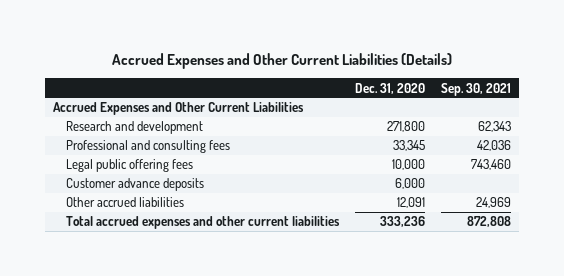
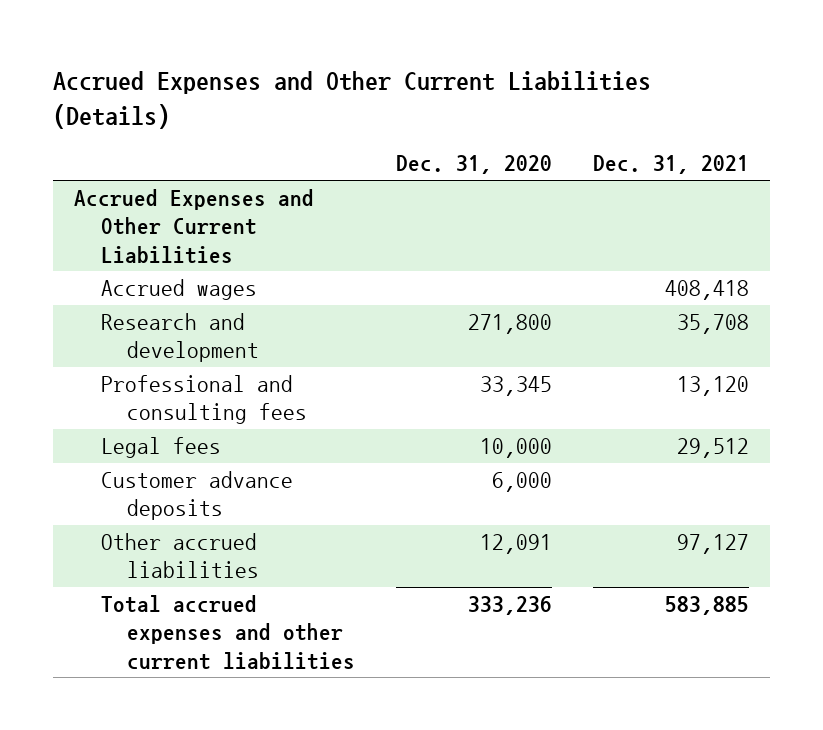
[441,82,512,96] Sep. 30, 2021 -> none
none -> [593,155,750,175] Dec. 31, 2021
none -> [100,279,257,301] Accrued wages
[65,159,193,173] Legal public offering fees -> [100,437,221,459] Legal fees

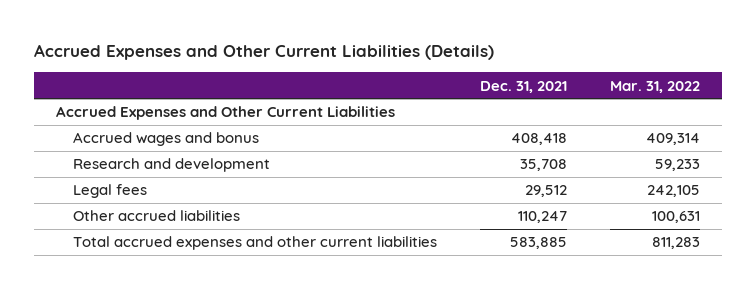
[396,155,553,175] Dec. 31, 2020 -> none
none -> [610,80,701,93] Mar. 31, 2022
[100,279,257,301] Accrued wages -> [73,132,260,147] Accrued wages and bonus
[100,375,308,425] Professional and consulting fees -> none
[100,471,293,521] Customer advance deposits -> none
[677,534,750,555] 97,127 -> [518,211,568,224] 110,247

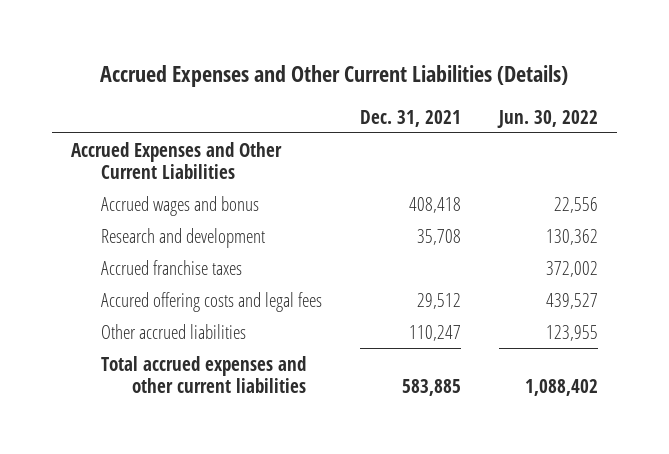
[610,80,701,93] Mar. 31, 2022 -> none
none -> [497,109,599,128] Jun. 30, 2022
none -> [101,259,243,275] Accrued franchise taxes
[73,184,148,199] Legal fees -> [101,291,323,312] Accured offering costs and legal fees

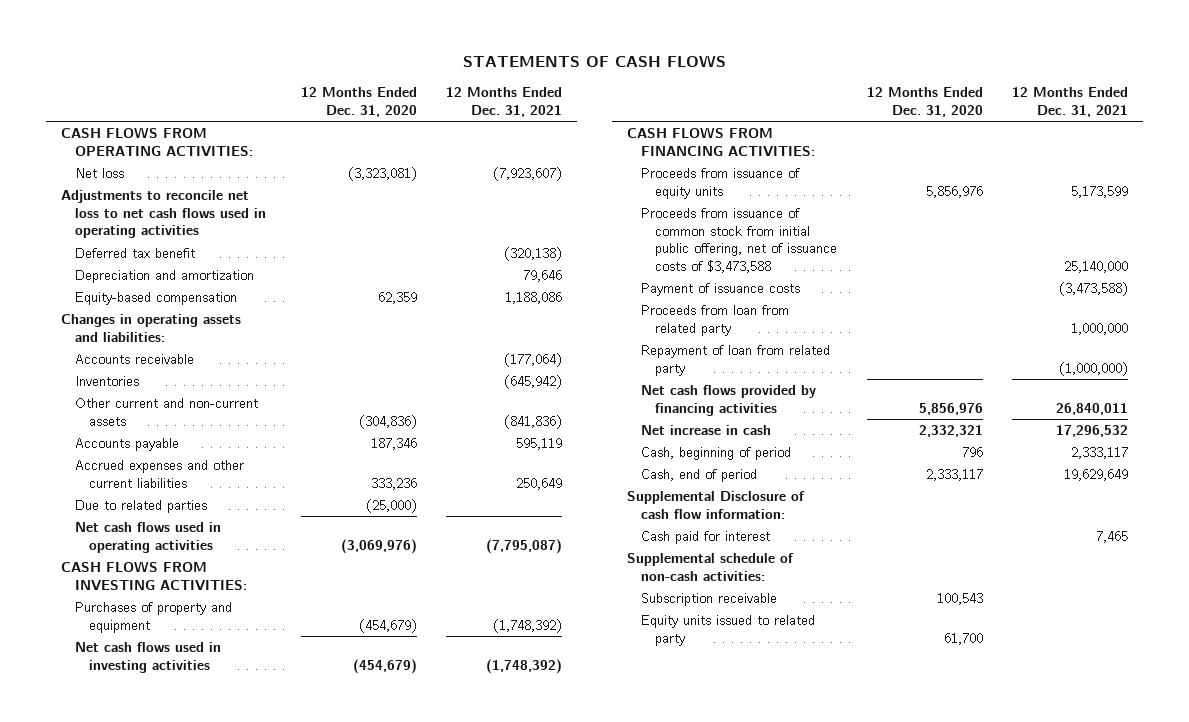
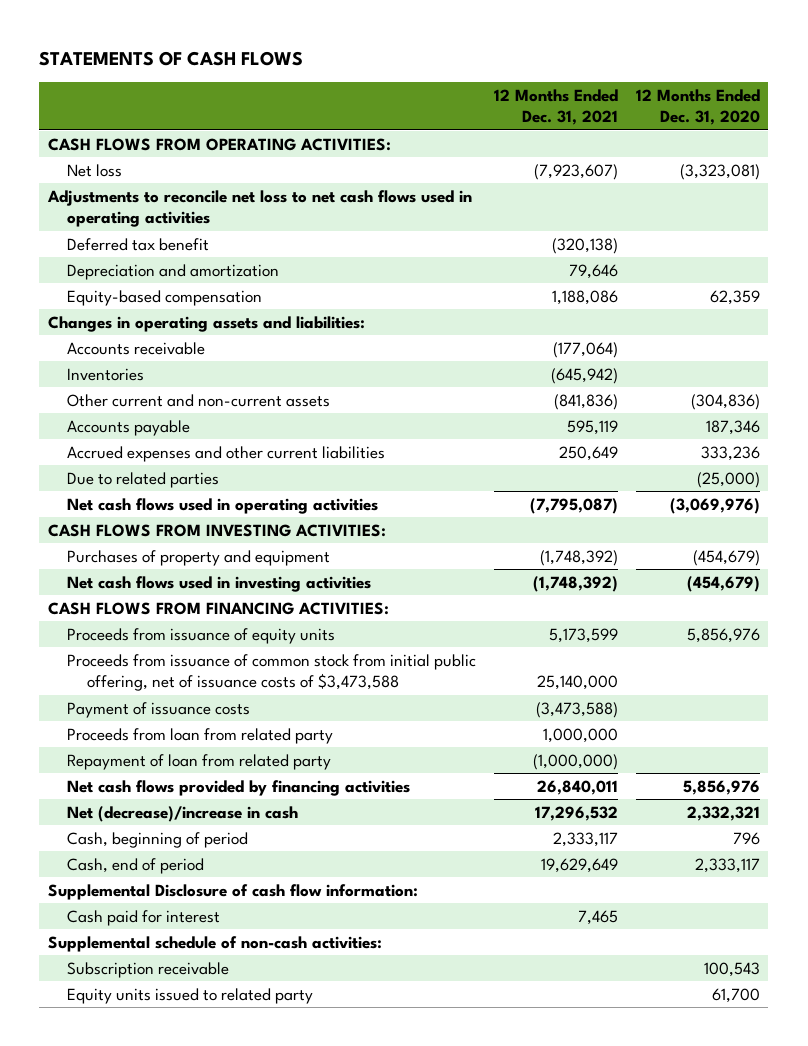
[640,424,771,435] Net increase in cash -> [67,805,299,822] Net (decrease)/increase in cash

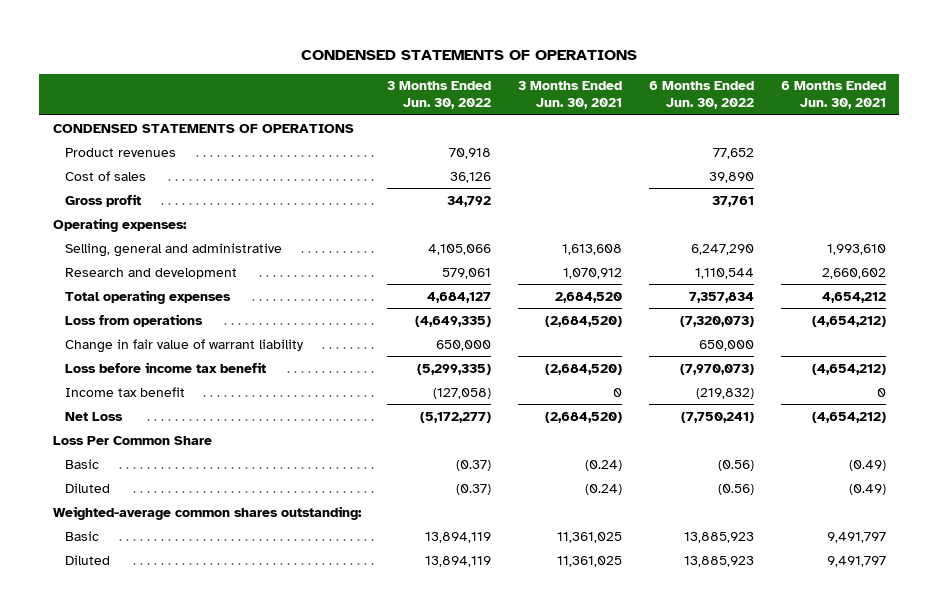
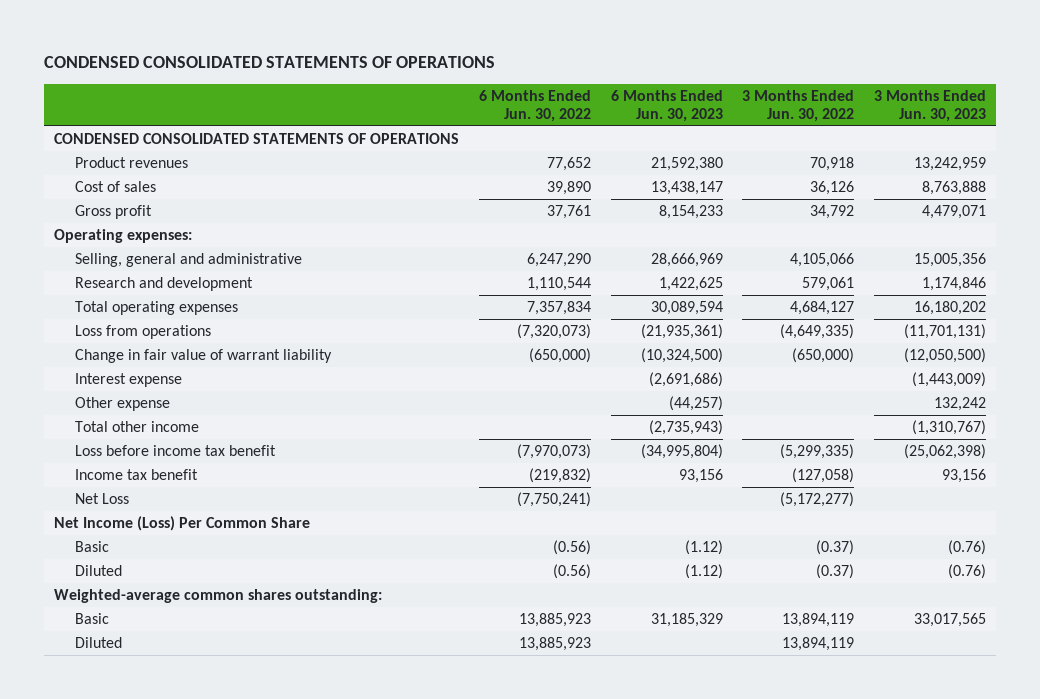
[301,50,638,61] CONDENSED STATEMENTS OF OPERATIONS -> [44,56,496,69] CONDENSED CONSOLIDATED STATEMENTS OF OPERATIONS
[518,81,623,110] 3 Months Ended Jun. 30, 2021 -> none
[780,81,886,110] 6 Months Ended Jun. 30, 2021 -> none
none -> [610,89,723,122] 6 Months Ended Jun. 30, 2023
none -> [874,89,987,122] 3 Months Ended Jun. 30, 2023
[52,123,354,133] CONDENSED STATEMENTS OF OPERATIONS -> [54,133,460,145] CONDENSED CONSOLIDATED STATEMENTS OF OPERATIONS
[436,339,492,351] 650,000 -> [792,348,855,364] (650,000)
[698,339,754,351] 650,000 -> [529,348,592,364] (650,000)
none -> [75,373,183,388] Interest expense
none -> [75,397,171,412] Other expense
none -> [75,421,200,433] Total other income
[52,435,212,445] Loss Per Common Share -> [54,516,311,532] Net Income (Loss) Per Common Share

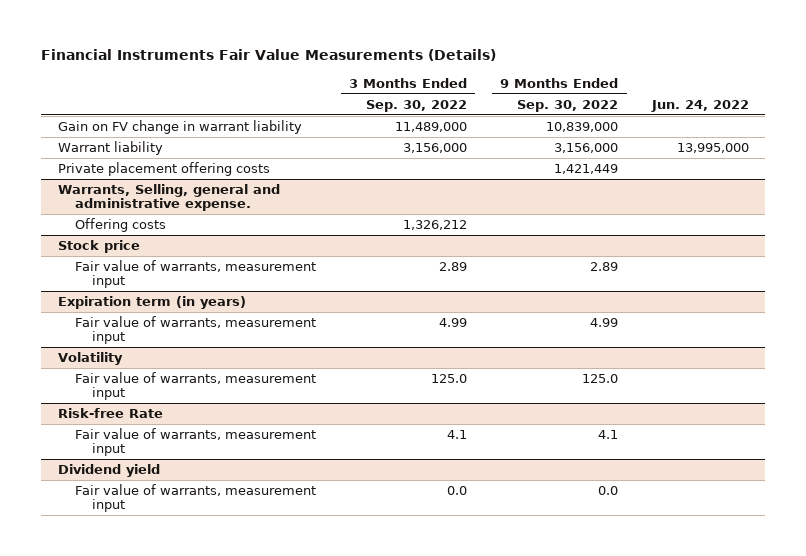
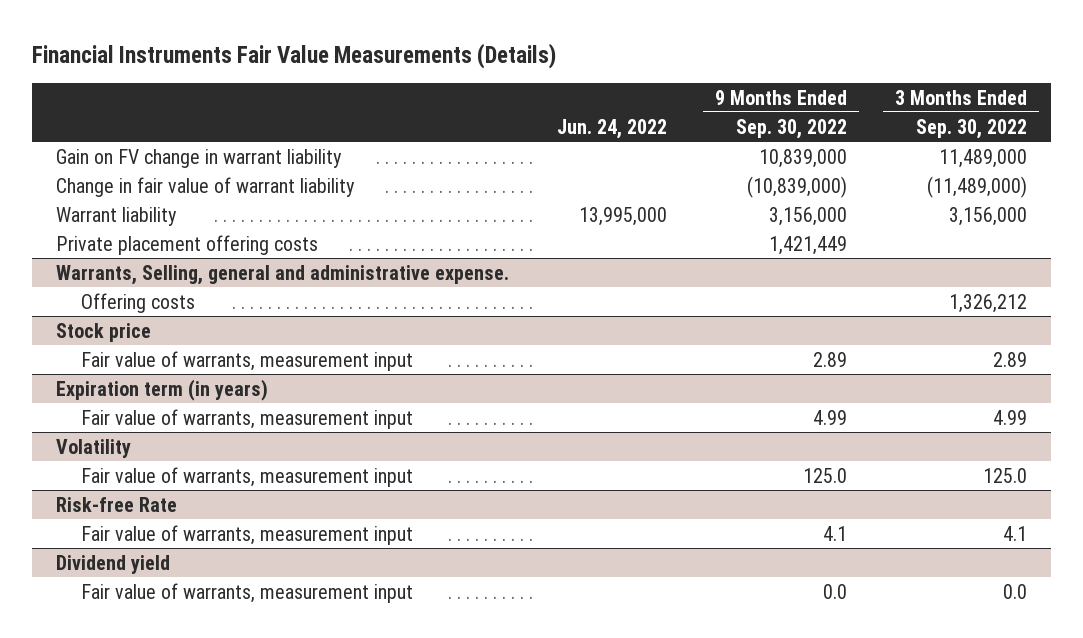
none -> [55,176,355,197] Change in fair value of warrant liability

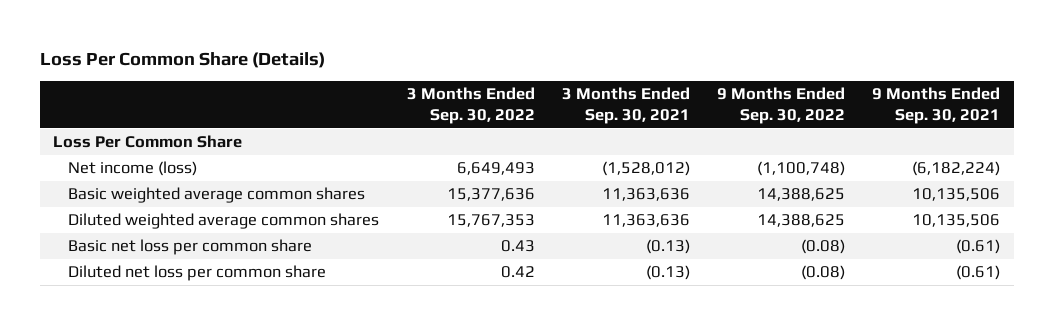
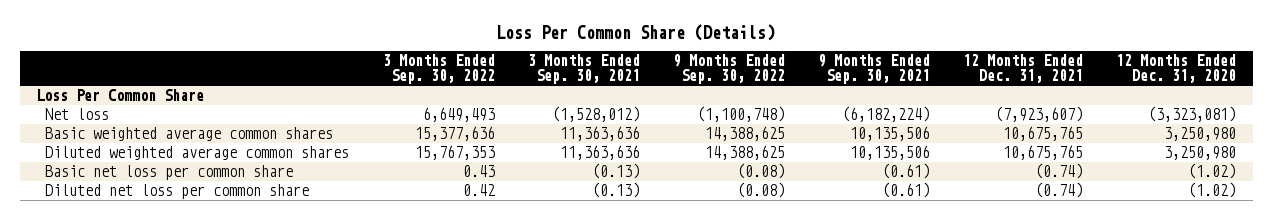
none -> [963,54,1084,84] 12 Months Ended Dec. 31, 2021
none -> [1116,54,1237,84] 12 Months Ended Dec. 31, 2020
[68,161,198,177] Net income (loss) -> [45,108,110,121] Net loss

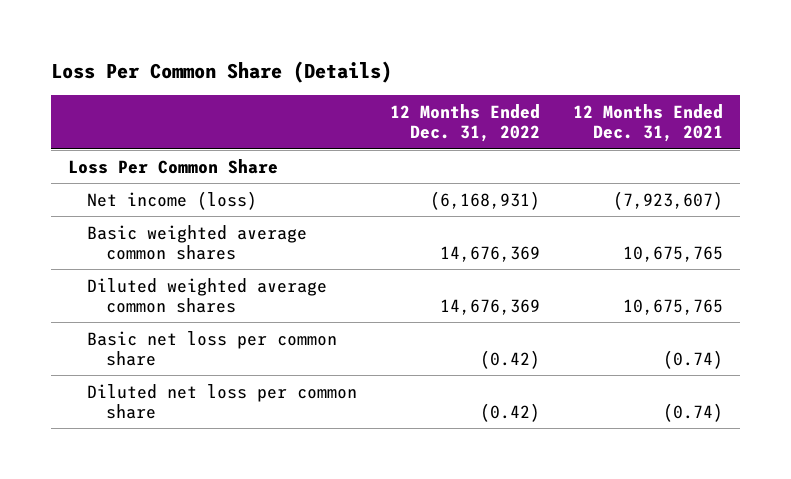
[382,54,495,85] 3 Months Ended Sep. 30, 2022 -> none
[527,54,640,85] 3 Months Ended Sep. 30, 2021 -> none
[672,54,785,85] 9 Months Ended Sep. 30, 2022 -> none
[818,54,931,85] 9 Months Ended Sep. 30, 2021 -> none
[1116,54,1237,84] 12 Months Ended Dec. 31, 2020 -> none
none -> [390,104,541,143] 12 Months Ended Dec. 31, 2022
[45,108,110,121] Net loss -> [87,190,258,210] Net income (loss)

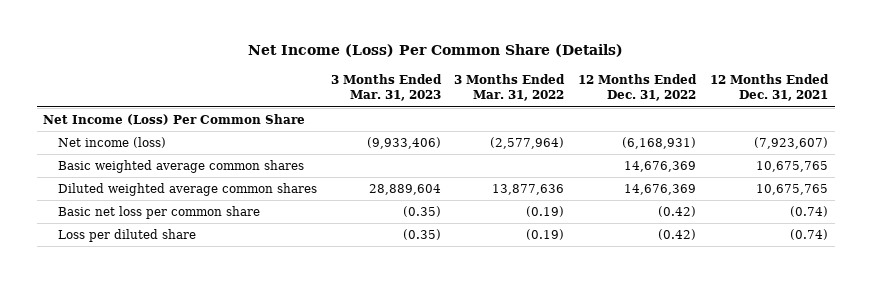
[51,61,393,84] Loss Per Common Share (Details) -> [247,44,623,58] Net Income (Loss) Per Common Share (Details)
none -> [330,73,442,102] 3 Months Ended Mar. 31, 2023
none -> [454,73,566,102] 3 Months Ended Mar. 31, 2022
[67,158,278,174] Loss Per Common Share -> [43,114,306,126] Net Income (Loss) Per Common Share
[87,383,358,419] Diluted net loss per common share -> [58,229,197,243] Loss per diluted share

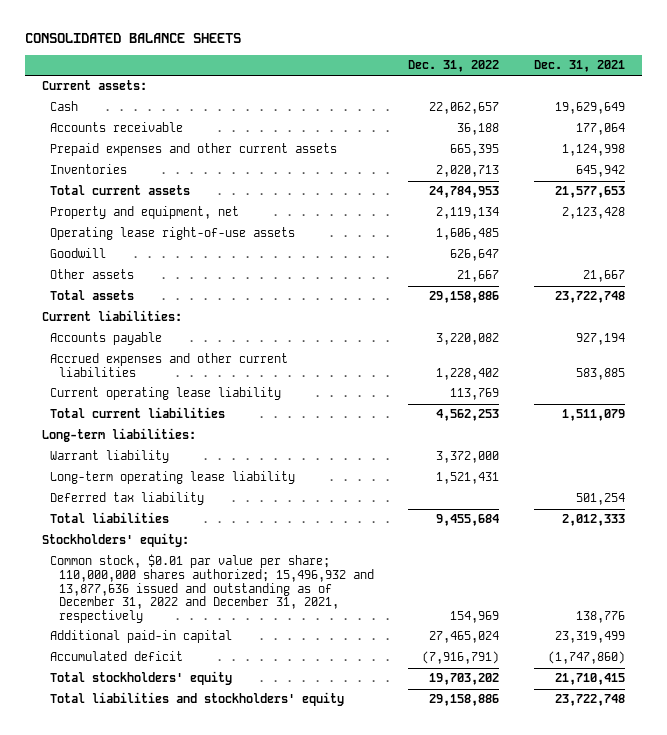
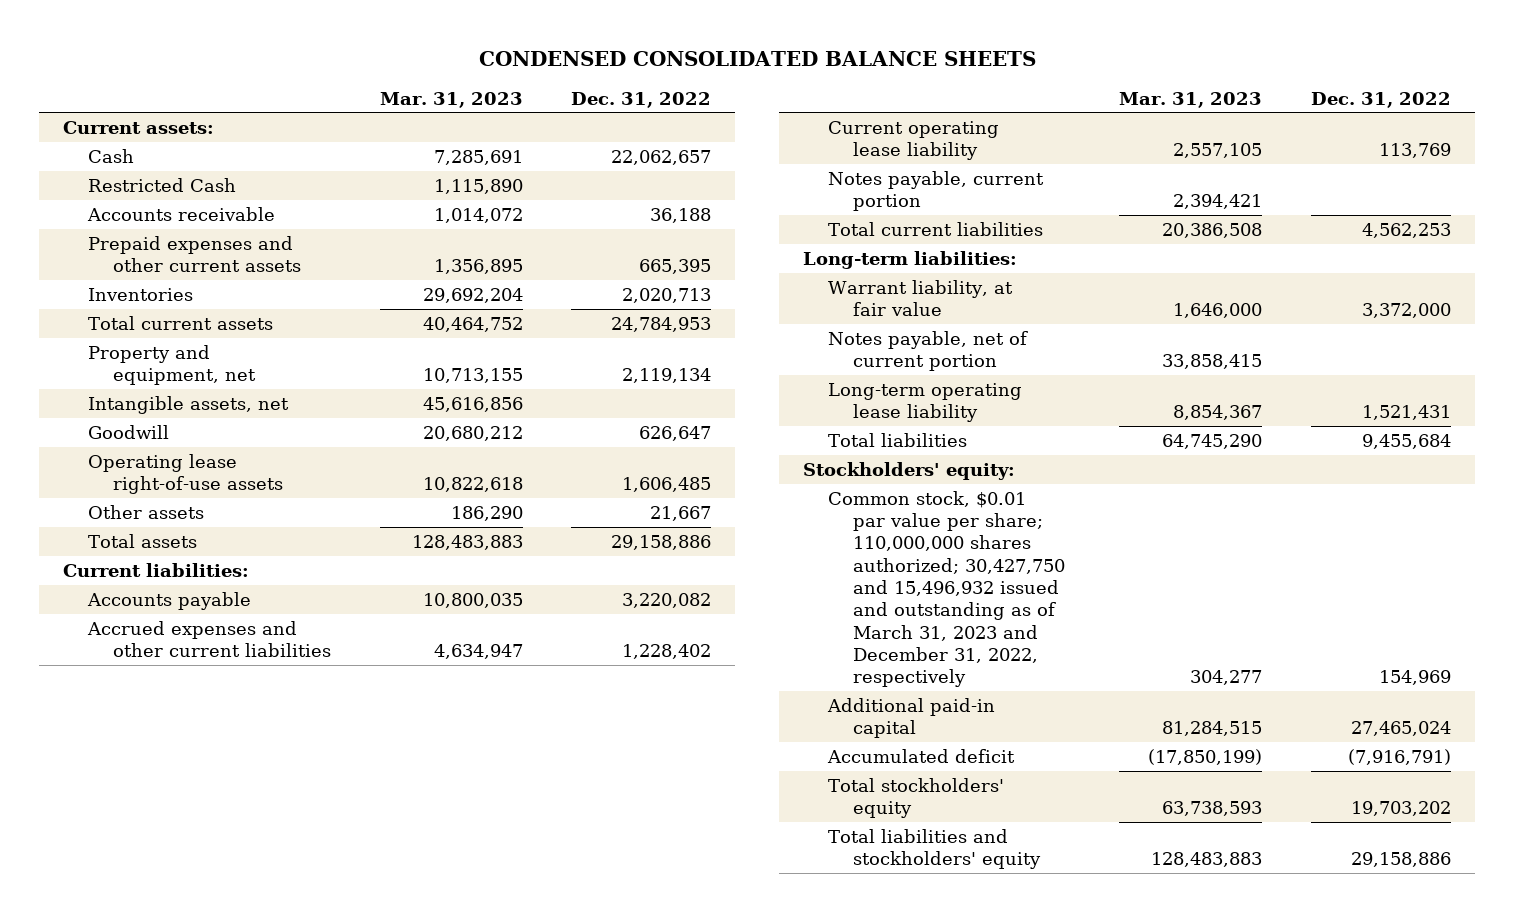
[24,32,241,43] CONSOLIDATED BALANCE SHEETS -> [478,51,1036,67] CONDENSED CONSOLIDATED BALANCE SHEETS
[533,59,625,72] Dec. 31, 2021 -> none
none -> [379,91,523,108] Mar. 31, 2023
none -> [88,177,237,192] Restricted Cash
none -> [88,395,290,414] Intangible assets, net
[50,227,296,241] Operating lease right-of-use assets -> [88,453,284,495] Operating lease right-of-use assets
none -> [828,170,1045,212] Notes payable, current portion
[50,450,170,464] Warrant liability -> [828,279,1014,317] Warrant liability, at fair value
none -> [828,330,1029,372] Notes payable, net of current portion
[50,492,205,506] Deferred tax liability -> none
[50,554,374,623] Common stock, $0.01 par value per share; 110,000,000 shares authorized; 15,496,932 and 13,877,636 issued and outstanding as of December 31, 2022 and December 31, 2021, respectively -> [828,490,1066,688] Common stock, $0.01 par value per share; 110,000,000 shares authorized; 30,427,750 and 15,496,932 issued and outstanding as of March 31, 2023 and December 31, 2022, respectively

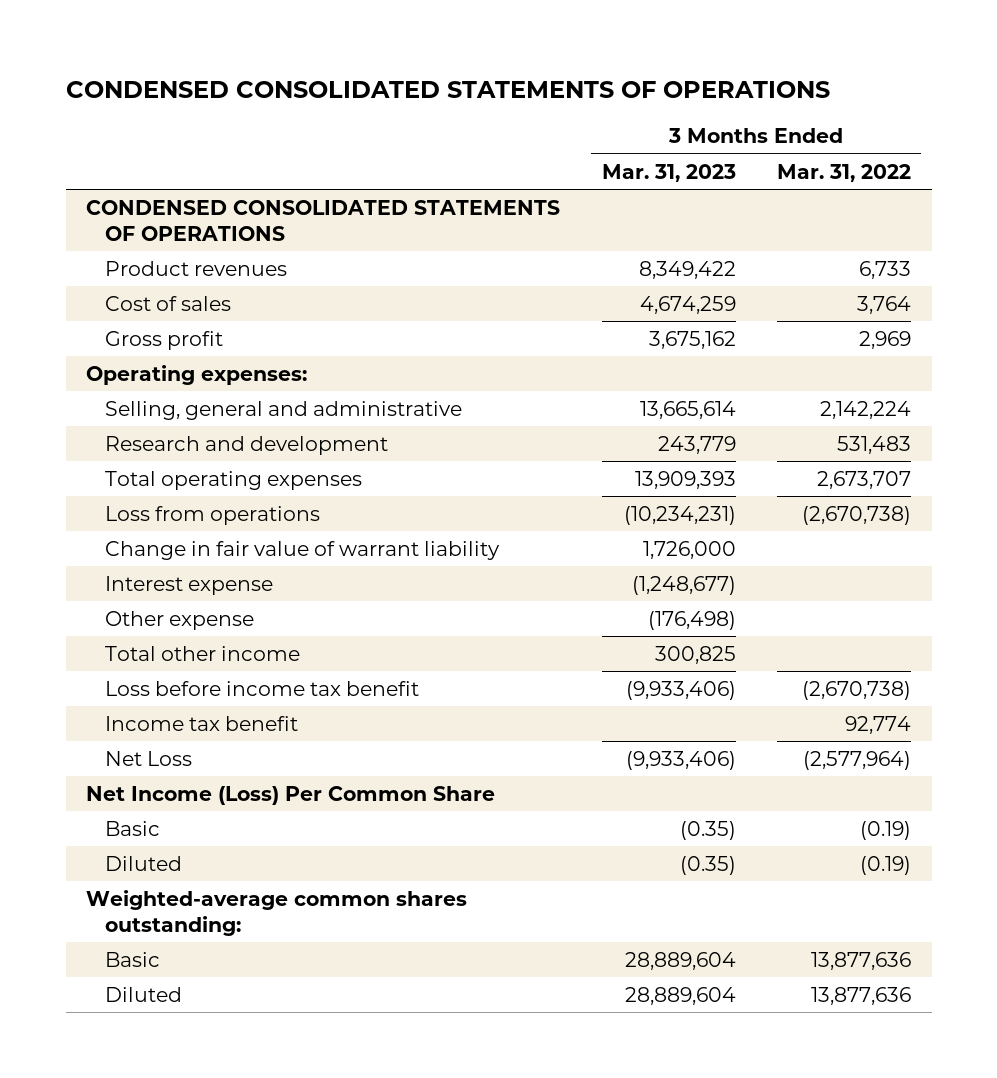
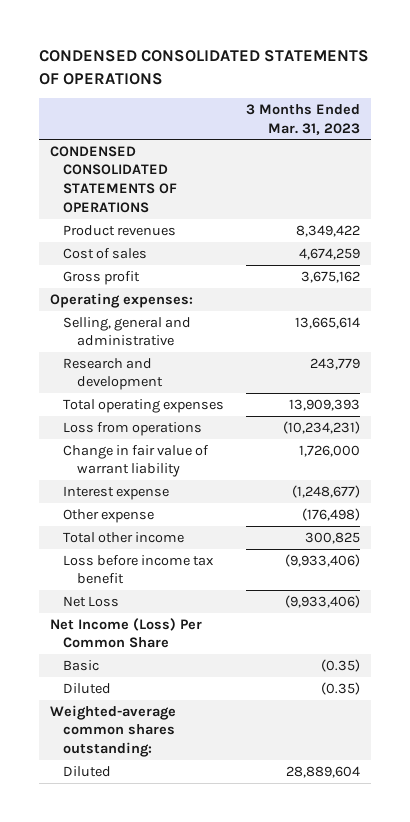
[777,163,912,182] Mar. 31, 2022 -> none
[105,715,299,731] Income tax benefit -> none
[105,951,161,967] Basic -> none

